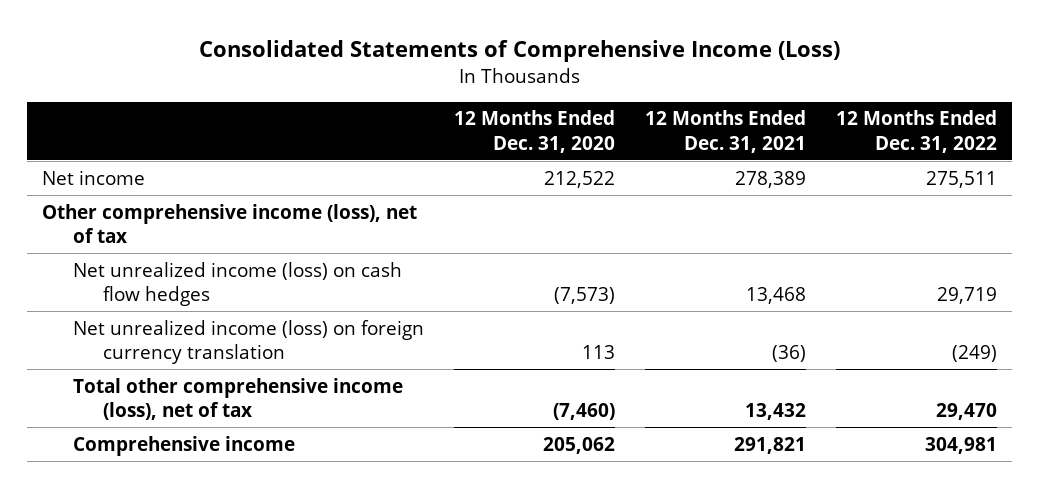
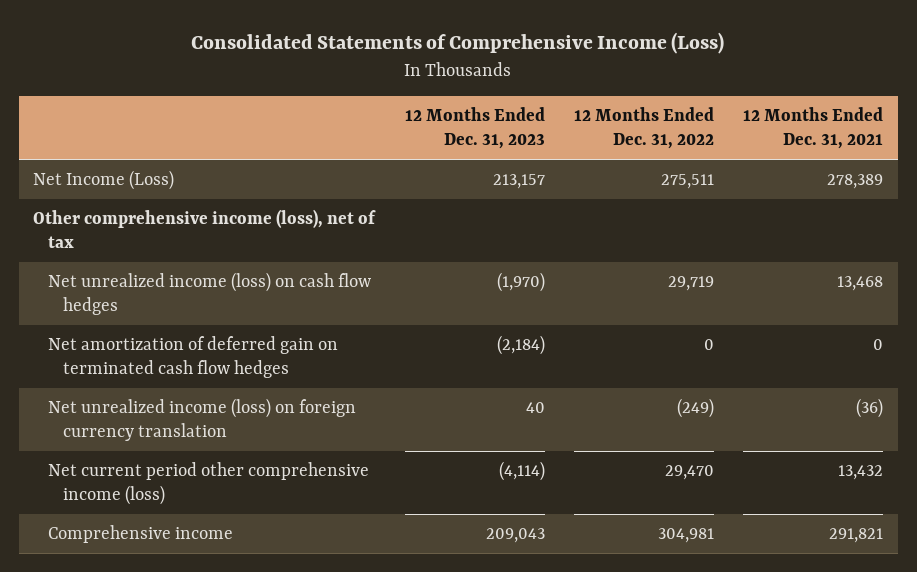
[453,110,615,153] 12 Months Ended Dec. 31, 2020 -> none
none -> [404,107,545,150] 12 Months Ended Dec. 31, 2023
[42,169,146,185] Net income -> [33,170,175,191] Net Income (Loss)
none -> [47,336,338,379] Net amortization of deferred gain on terminated cash flow hedges
[72,377,403,420] Total other comprehensive income (loss), net of tax -> [47,462,369,506] Net current period other comprehensive income (loss)

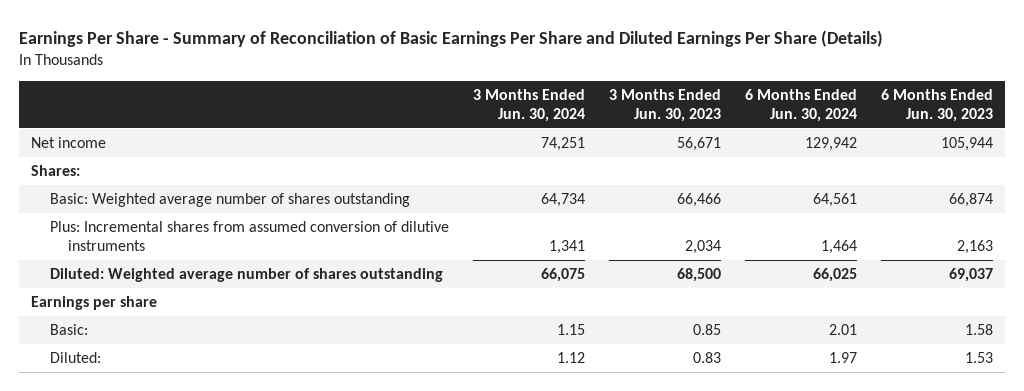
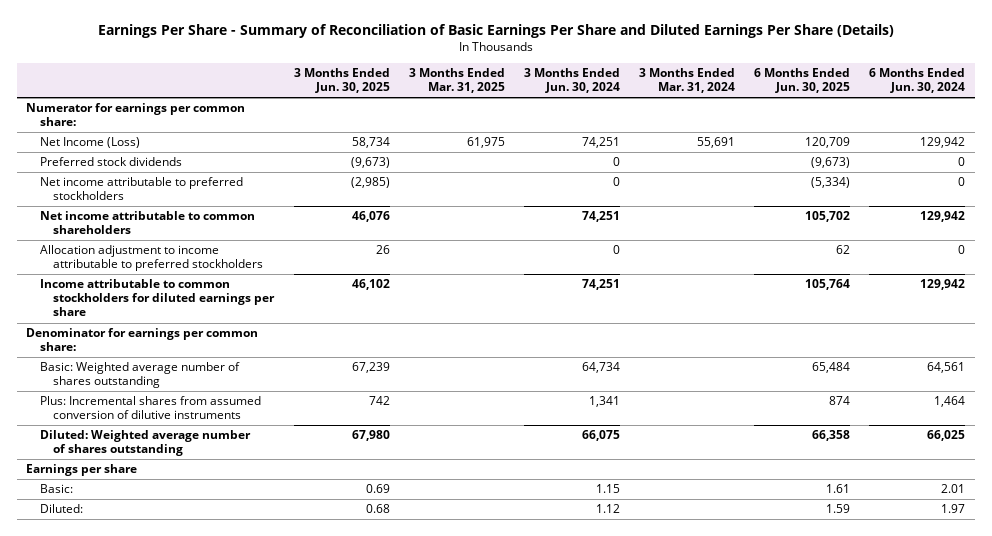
[608,88,721,123] 3 Months Ended Jun. 30, 2023 -> none
[881,88,994,123] 6 Months Ended Jun. 30, 2023 -> none
none -> [293,68,390,94] 3 Months Ended Jun. 30, 2025
none -> [408,68,505,94] 3 Months Ended Mar. 31, 2025
none -> [639,68,736,94] 3 Months Ended Mar. 31, 2024
none -> [754,68,851,94] 6 Months Ended Jun. 30, 2025
[31,164,81,176] Shares: -> none
none -> [26,103,246,127] Numerator for earnings per common share:
none -> [39,137,140,149] Net Income (Loss)
none -> [39,157,182,167] Preferred stock dividends
none -> [39,177,243,201] Net income attributable to preferred stockholders
[31,136,107,148] Net income -> [39,211,255,235] Net income attributable to common shareholders
none -> [39,245,264,272] Allocation adjustment to income attributable to preferred stockholders
none -> [39,279,276,317] Income attributable to common stockholders for diluted earnings per share
none -> [26,328,259,352] Denominator for earnings per common share:

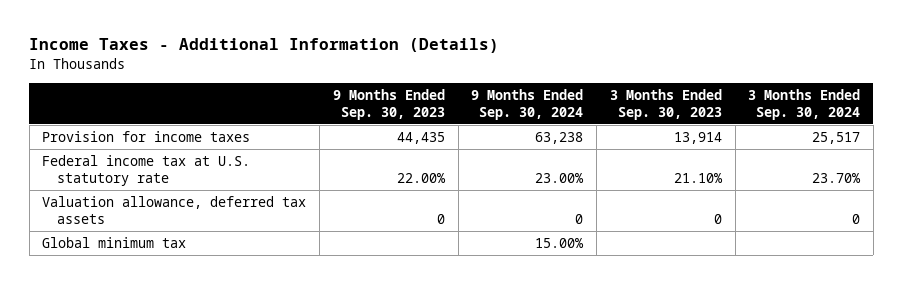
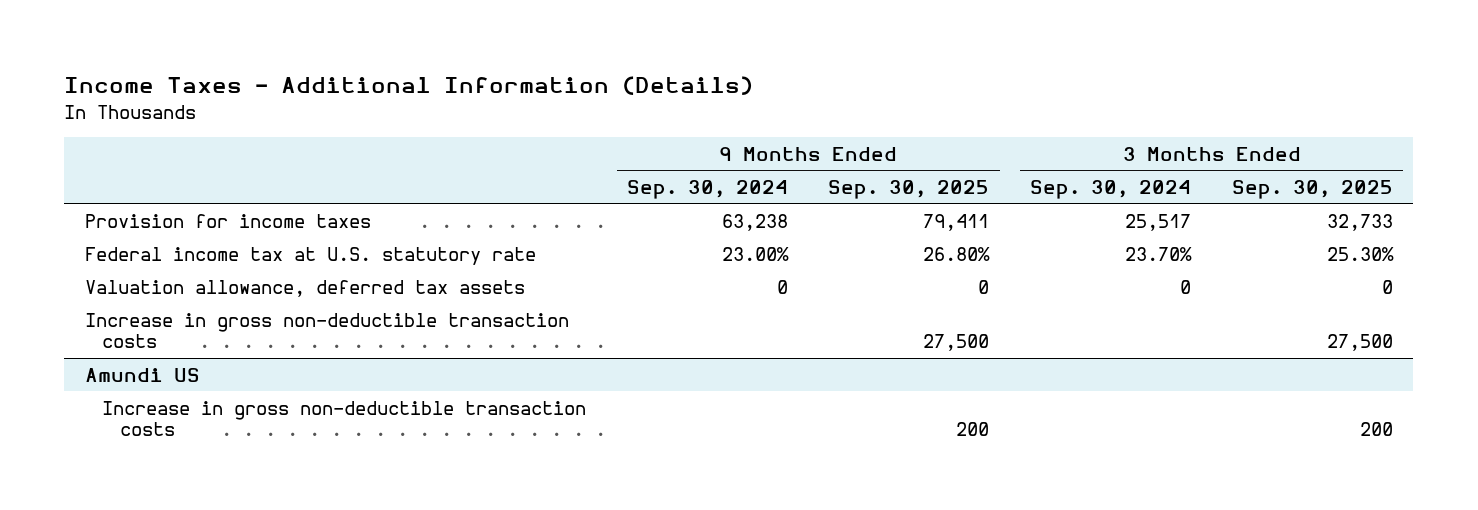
[332,88,445,120] 9 Months Ended Sep. 30, 2023 -> none
[609,88,722,120] 3 Months Ended Sep. 30, 2023 -> none
none -> [828,179,990,199] Sep. 30, 2025
none -> [1231,179,1393,199] Sep. 30, 2025
[42,236,187,248] Global minimum tax -> none
none -> [84,312,569,349] Increase in gross non-deductible transaction costs
none -> [84,367,200,382] Amundi US
none -> [102,400,587,437] Increase in gross non-deductible transaction costs

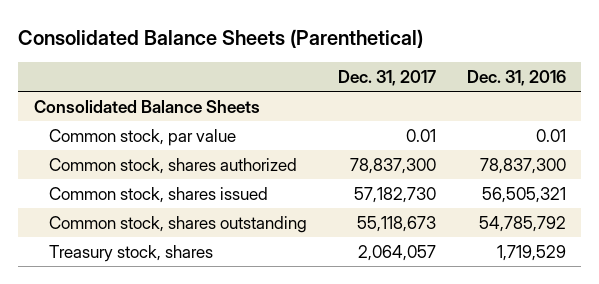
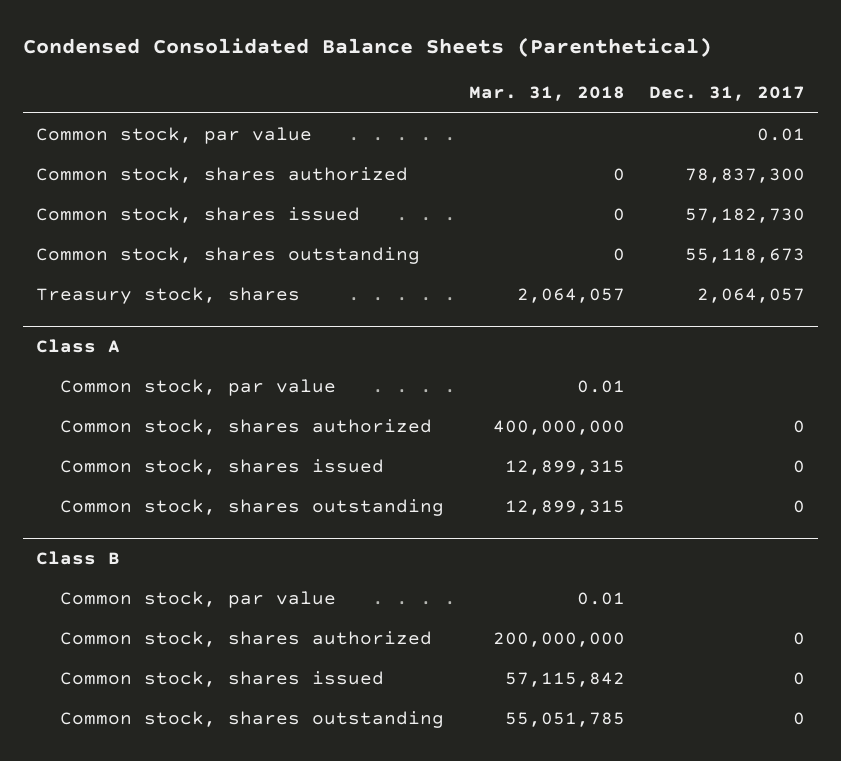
[18,29,424,49] Consolidated Balance Sheets (Parenthetical) -> [23,37,713,58] Condensed Consolidated Balance Sheets (Parenthetical)
[466,69,566,86] Dec. 31, 2016 -> none
none -> [468,86,625,102] Mar. 31, 2018
[33,99,260,113] Consolidated Balance Sheets -> none
none -> [35,338,120,353] Class A
none -> [59,378,336,396] Common stock, par value
none -> [59,418,432,435] Common stock, shares authorized
none -> [59,458,384,475] Common stock, shares issued
none -> [59,498,444,516] Common stock, shares outstanding
none -> [35,550,120,565] Class B
none -> [59,590,336,608] Common stock, par value
none -> [59,630,432,647] Common stock, shares authorized
none -> [59,670,384,687] Common stock, shares issued
none -> [59,710,444,728] Common stock, shares outstanding

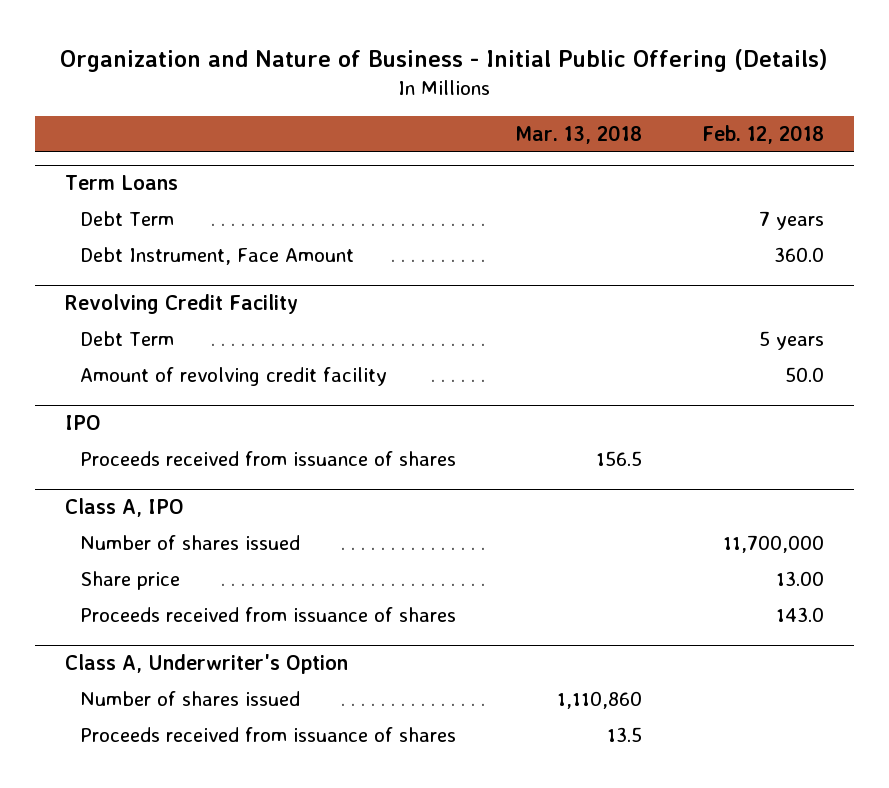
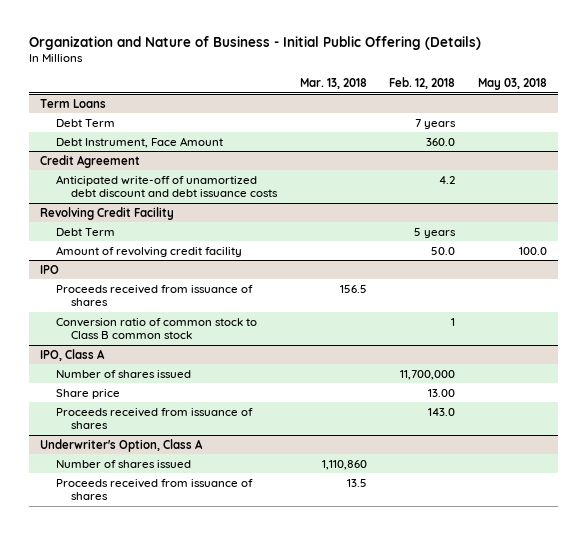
none -> [477,78,547,91] May 03, 2018
none -> [40,154,141,168] Credit Agreement
none -> [55,174,279,198] Anticipated write-off of unamortized debt discount and debt issuance costs
none -> [55,317,257,340] Conversion ratio of common stock to Class B common stock
[64,498,184,518] Class A, IPO -> [40,348,106,361] IPO, Class A
[64,654,348,675] Class A, Underwriter's Option -> [40,438,204,452] Underwriter's Option, Class A

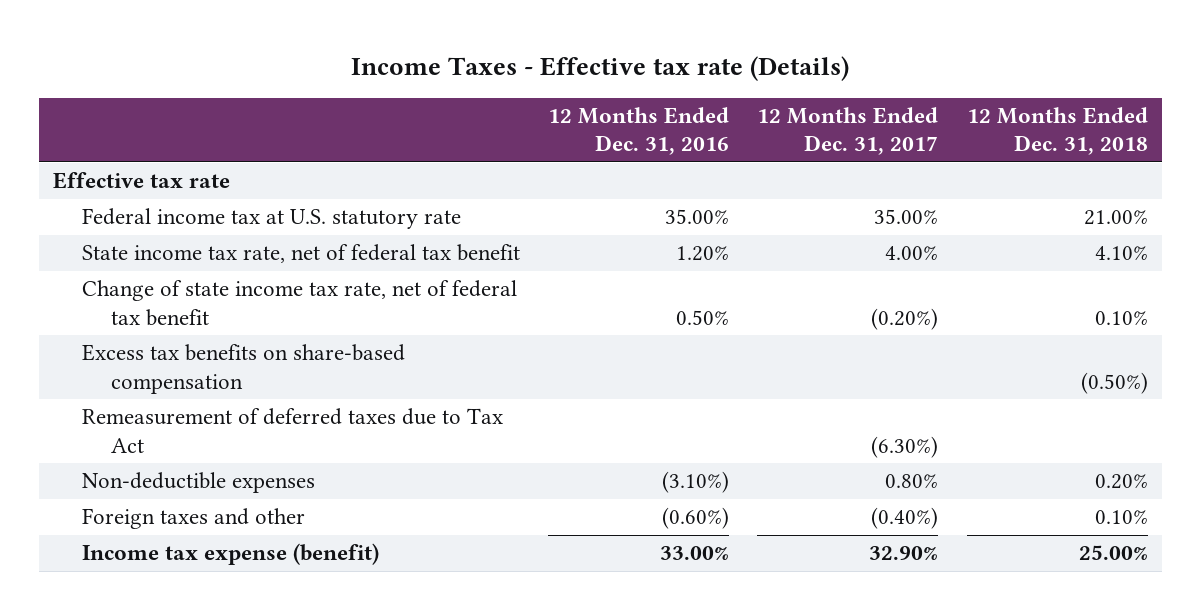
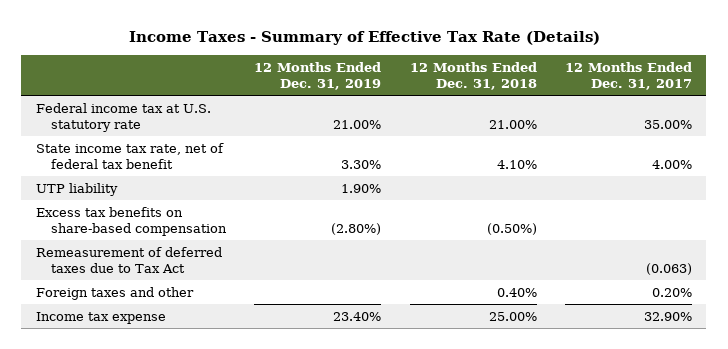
[351,55,850,81] Income Taxes - Effective tax rate (Details) -> [128,30,600,45] Income Taxes - Summary of Effective Tax Rate (Details)
[548,107,730,156] 12 Months Ended Dec. 31, 2016 -> none
none -> [254,62,382,90] 12 Months Ended Dec. 31, 2019
[53,172,231,190] Effective tax rate -> none
[82,280,518,326] Change of state income tax rate, net of federal tax benefit -> none
none -> [35,182,118,196] UTP liability
[82,472,316,494] Non-deductible expenses -> none
[871,435,939,458] (6.30%) -> [646,262,693,275] (0.063)
[871,507,939,530] (0.40%) -> [652,287,693,297] 0.20%
[1094,510,1148,525] 0.10% -> [496,287,537,297] 0.40%
[82,543,380,566] Income tax expense (benefit) -> [35,311,166,324] Income tax expense

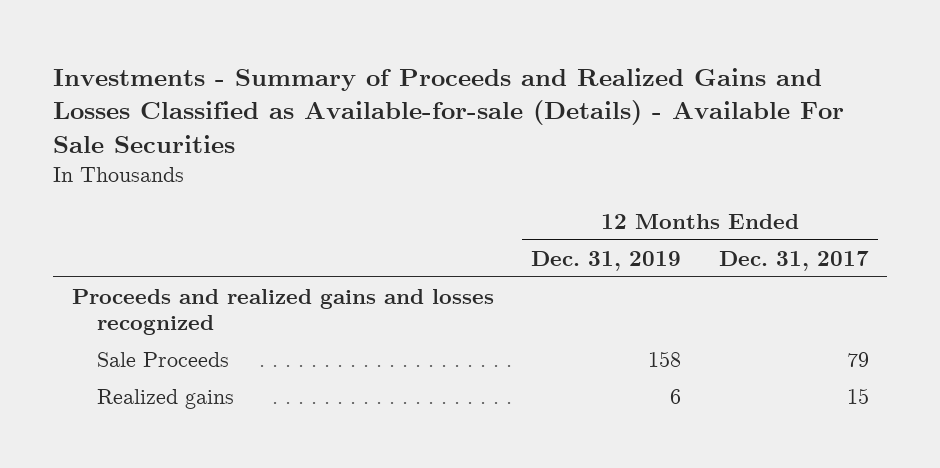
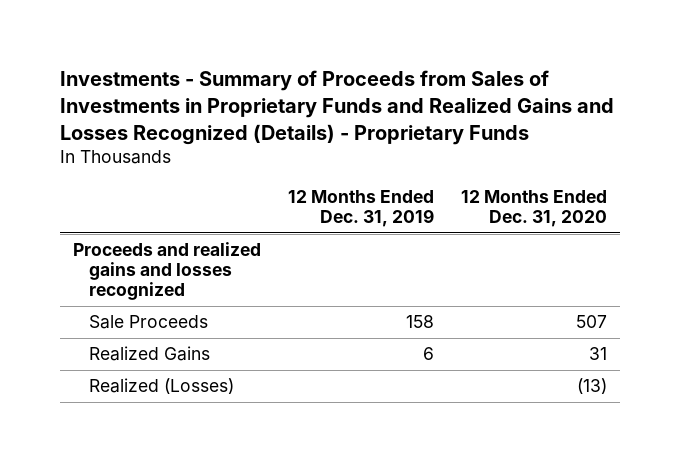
[53,68,845,153] Investments - Summary of Proceeds and Realized Gains and Losses Classified as Available-for-sale (Details) - Available For Sale Securities -> [59,70,614,145] Investments - Summary of Proceeds from Sales of Investments in Proprietary Funds and Realized Gains and Losses Recognized (Details) - Proprietary Funds
[718,250,869,271] Dec. 31, 2017 -> none
none -> [460,189,607,227] 12 Months Ended Dec. 31, 2020
[97,388,235,409] Realized gains -> [88,346,210,362] Realized Gains
none -> [88,378,234,395] Realized (Losses)

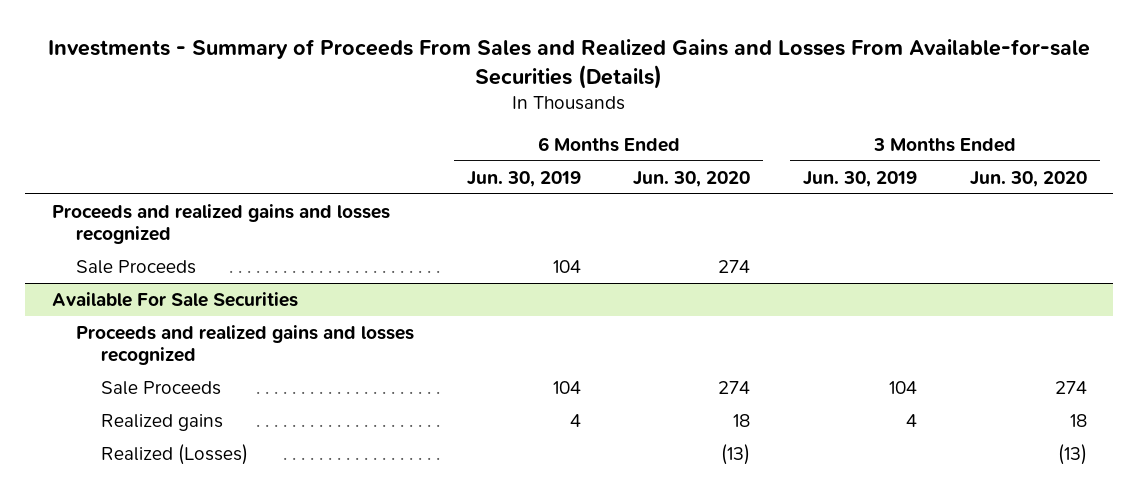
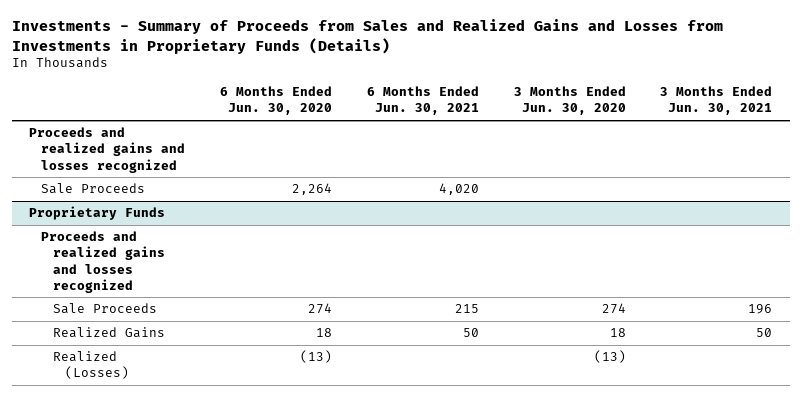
[48,38,1091,89] Investments - Summary of Proceeds From Sales and Realized Gains and Losses From Available-for-sale Securities (Details) -> [11,19,723,54] Investments - Summary of Proceeds from Sales and Realized Gains and Losses from Investments in Proprietary Funds (Details)
[466,170,581,187] Jun. 30, 2019 -> none
[802,170,917,187] Jun. 30, 2019 -> none
none -> [366,86,479,116] 6 Months Ended Jun. 30, 2021
none -> [660,86,773,116] 3 Months Ended Jun. 30, 2021
[51,291,298,307] Available For Sale Securities -> none
[718,259,751,273] 274 -> [291,183,332,196] 2,264
none -> [29,206,166,221] Proprietary Funds
[100,413,223,431] Realized gains -> [52,327,165,339] Realized Gains

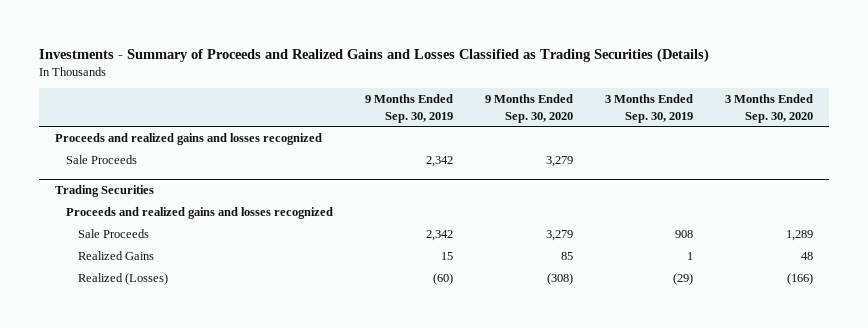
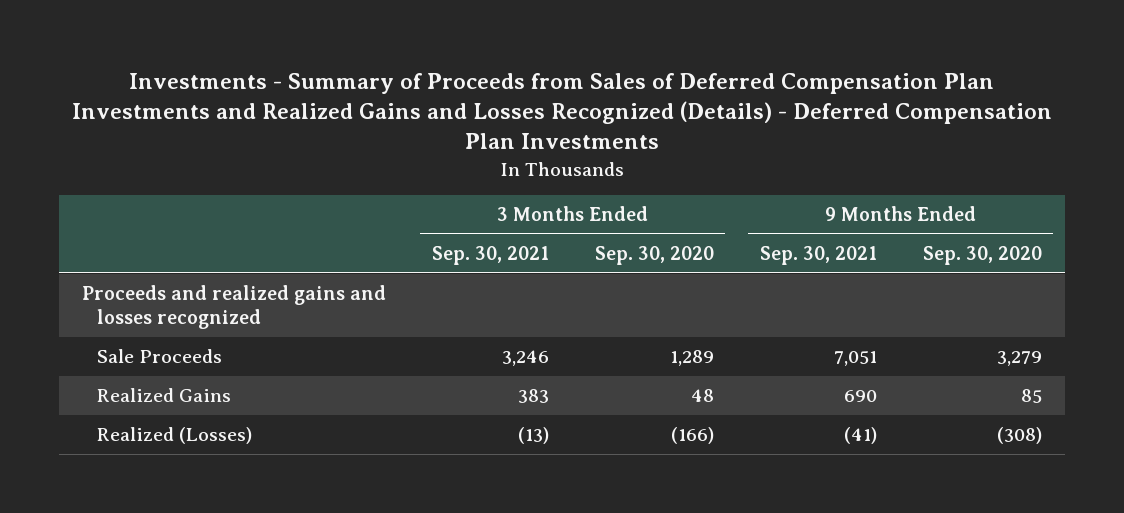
[38,47,709,63] Investments - Summary of Proceeds and Realized Gains and Losses Classified as Trading Securities (Details) -> [71,72,1052,150] Investments - Summary of Proceeds from Sales of Deferred Compensation Plan Investments and Realized Gains and Losses Recognized (Details) - Deferred Compensation Plan Investments
[365,94,454,123] 9 Months Ended Sep. 30, 2019 -> none
[604,94,693,123] 3 Months Ended Sep. 30, 2019 -> none
none -> [431,245,549,265] Sep. 30, 2021
none -> [759,245,877,265] Sep. 30, 2021
[66,154,138,164] Sale Proceeds -> none
[54,185,154,198] Trading Securities -> none
[66,206,334,219] Proceeds and realized gains and losses recognized -> none

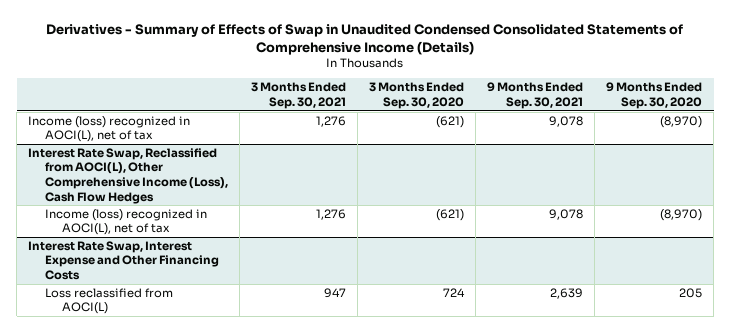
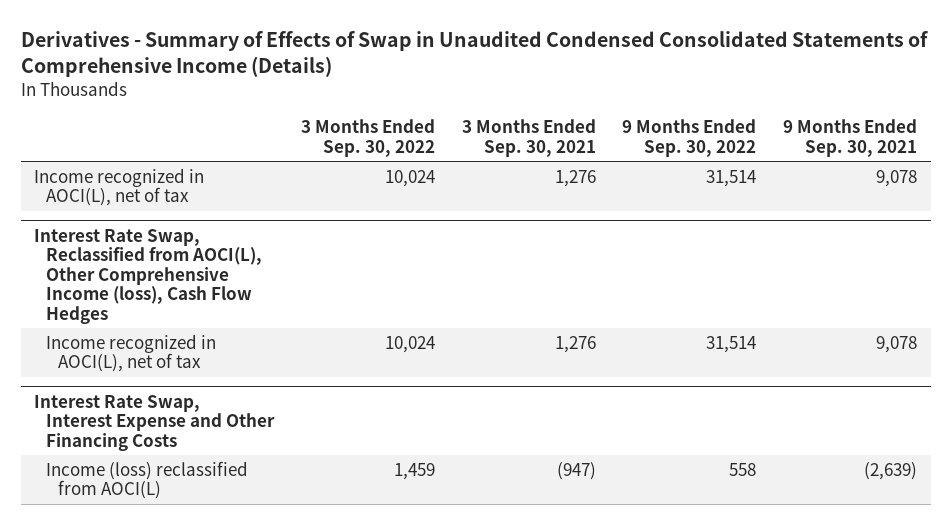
[369,82,465,109] 3 Months Ended Sep. 30, 2020 -> none
[606,82,703,109] 9 Months Ended Sep. 30, 2020 -> none
none -> [300,119,435,157] 3 Months Ended Sep. 30, 2022
none -> [622,119,757,157] 9 Months Ended Sep. 30, 2022
[28,115,191,143] Income (loss) recognized in AOCI(L), net of tax -> [34,167,205,207] Income recognized in AOCI(L), net of tax
[28,147,229,204] Interest Rate Swap, Reclassified from AOCI(L), Other Comprehensive Income (Loss), Cash Flow Hedges -> [34,228,263,324] Interest Rate Swap, Reclassified from AOCI(L), Other Comprehensive Income (loss), Cash Flow Hedges
[45,208,208,236] Income (loss) recognized in AOCI(L), net of tax -> [46,333,217,373] Income recognized in AOCI(L), net of tax
[45,287,174,315] Loss reclassified from AOCI(L) -> [46,460,249,500] Income (loss) reclassified from AOCI(L)
[324,287,347,298] 947 -> [556,461,596,480] (947)
[550,287,584,299] 2,639 -> [864,461,918,480] (2,639)

